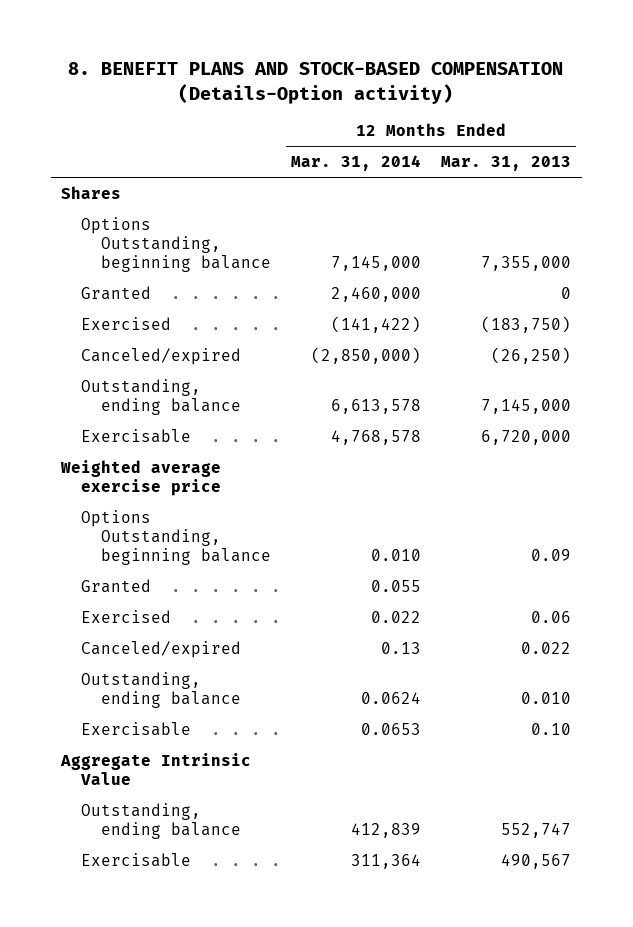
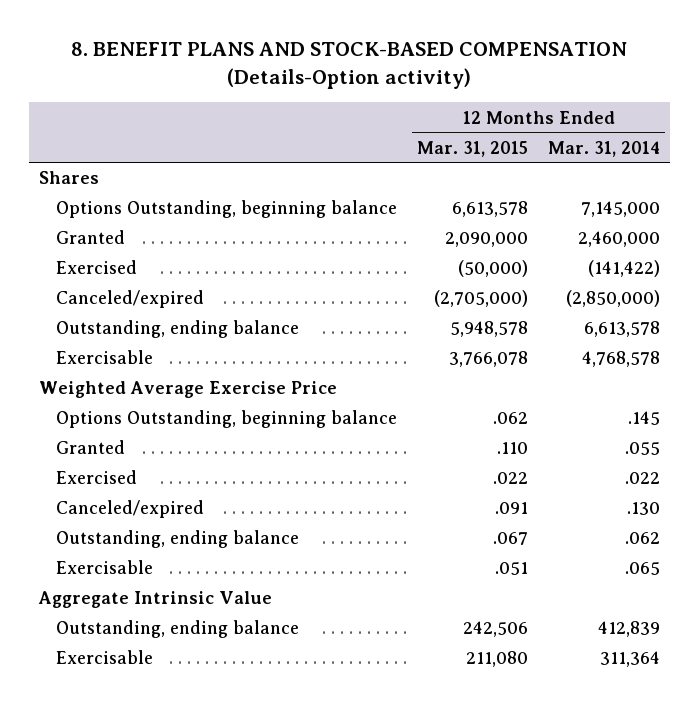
[441,156,572,172] Mar. 31, 2013 -> none
none -> [417,140,529,157] Mar. 31, 2015
[60,459,222,496] Weighted average exercise price -> [38,381,337,399] Weighted Average Exercise Price
[371,548,422,561] 0.010 -> [628,411,661,426] .145
[371,579,422,592] 0.055 -> [625,442,661,456] .055
[371,610,422,623] 0.022 -> [625,472,661,485] .022
[381,641,422,654] 0.13 -> [627,502,661,516] .130
[361,691,422,704] 0.0624 -> [625,532,661,545] .062
[361,722,422,735] 0.0653 -> [625,562,661,576] .065

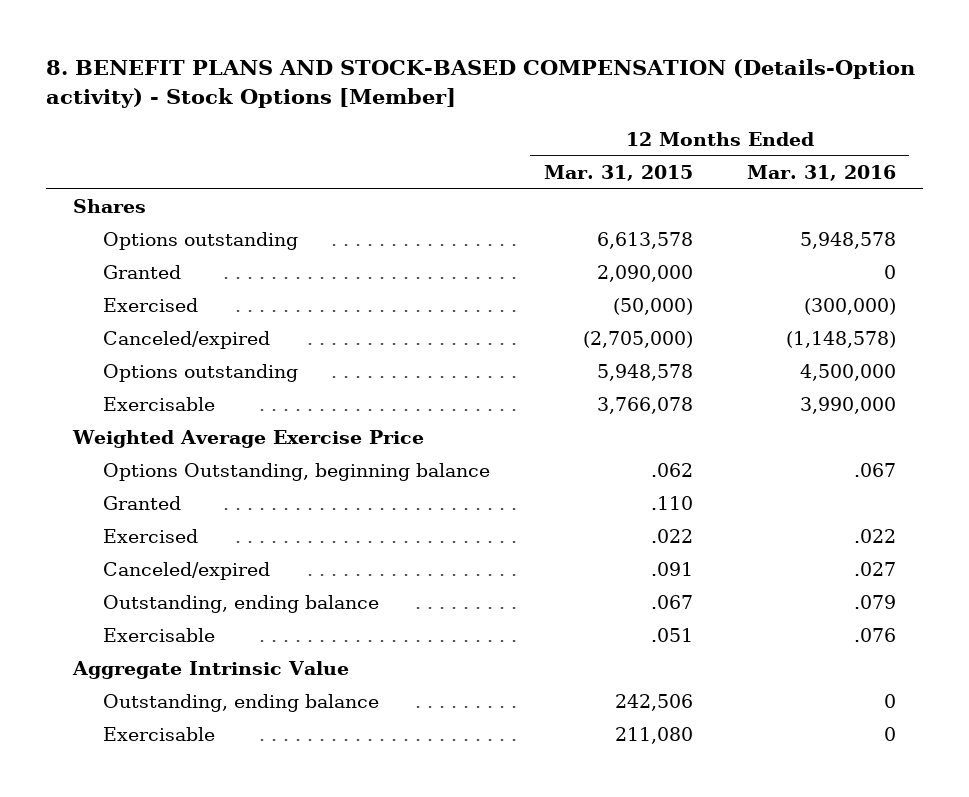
[71,42,628,90] 8. BENEFIT PLANS AND STOCK-BASED COMPENSATION (Details-Option activity) -> [46,59,916,108] 8. BENEFIT PLANS AND STOCK-BASED COMPENSATION (Details-Option activity) - Stock Options [Member]
[548,140,661,157] Mar. 31, 2014 -> none
none -> [746,164,896,181] Mar. 31, 2016
[56,200,398,219] Options Outstanding, beginning balance -> [102,232,298,251] Options outstanding
[56,320,300,339] Outstanding, ending balance -> [102,364,298,383] Options outstanding

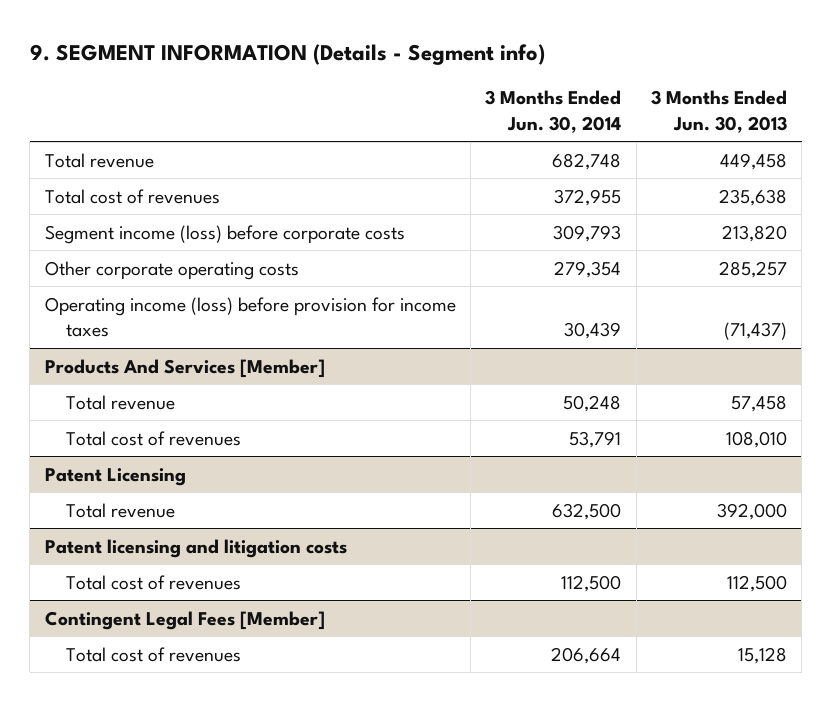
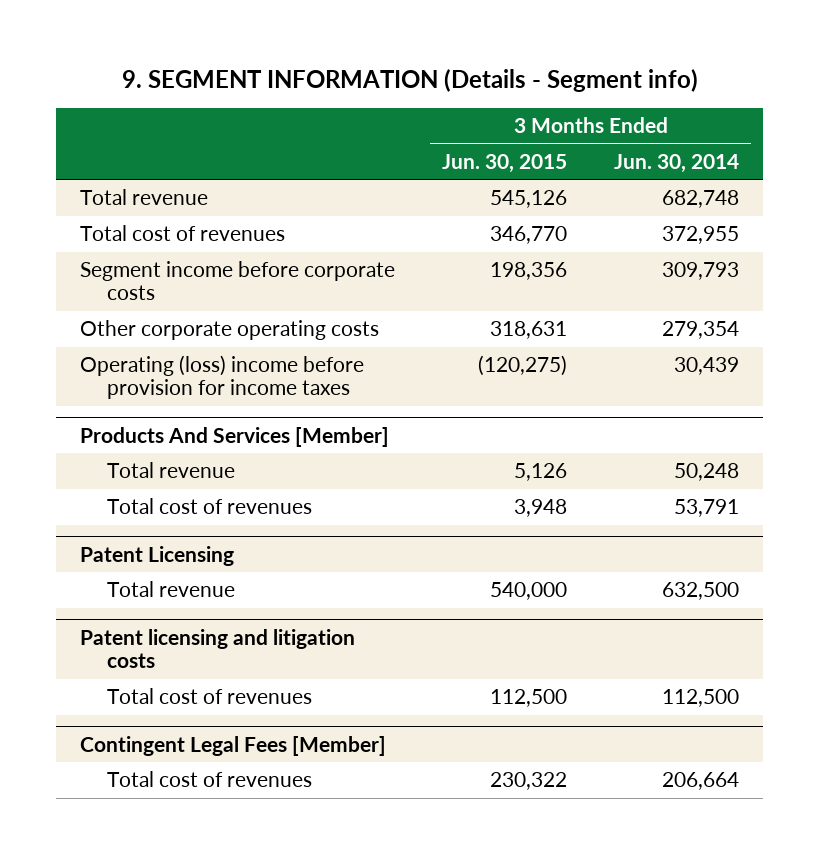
[650,90,787,133] 3 Months Ended Jun. 30, 2013 -> none
none -> [442,153,568,173] Jun. 30, 2015
[44,224,405,244] Segment income (loss) before corporate costs -> [79,261,395,301] Segment income before corporate costs
[44,296,456,337] Operating income (loss) before provision for income taxes -> [79,355,364,400] Operating (loss) income before provision for income taxes

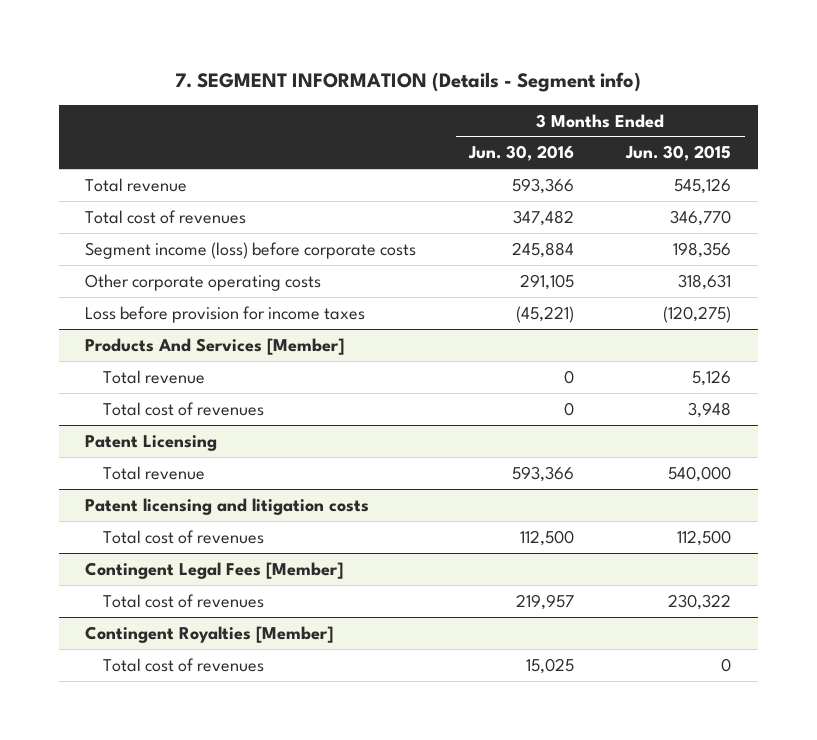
[121,68,698,92] 9. SEGMENT INFORMATION (Details - Segment info) -> [175,71,642,92] 7. SEGMENT INFORMATION (Details - Segment info)
[614,153,740,173] Jun. 30, 2014 -> none
none -> [467,145,574,162] Jun. 30, 2016
[79,261,395,301] Segment income before corporate costs -> [85,241,417,259] Segment income (loss) before corporate costs
[79,355,364,400] Operating (loss) income before provision for income taxes -> [85,305,366,323] Loss before provision for income taxes
none -> [85,625,334,643] Contingent Royalties [Member]
none -> [102,657,264,672] Total cost of revenues

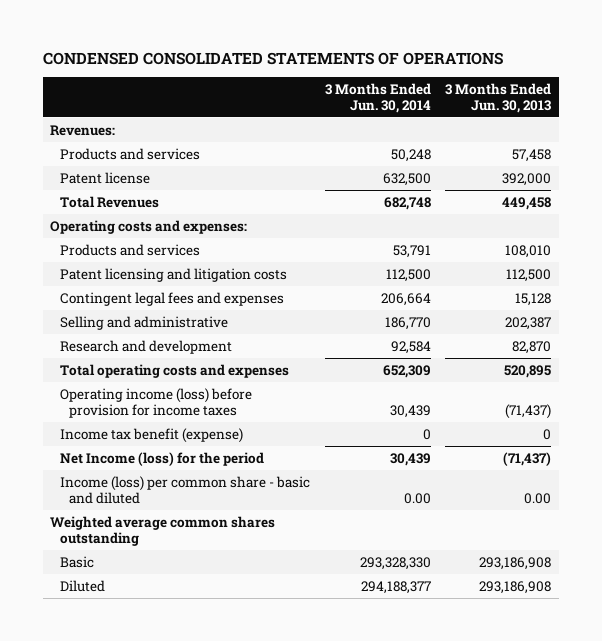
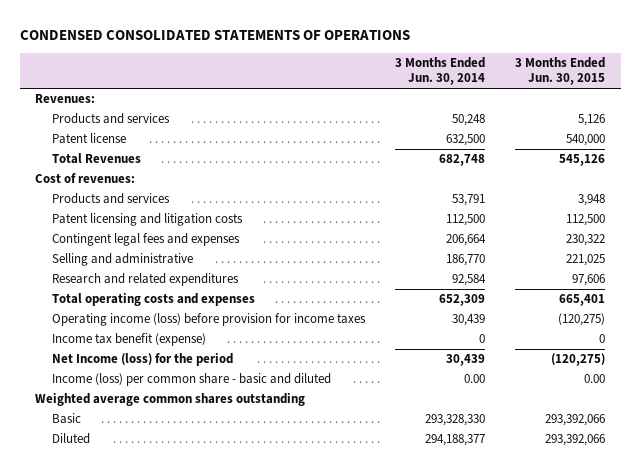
[445,82,552,113] 3 Months Ended Jun. 30, 2013 -> none
none -> [515,57,606,86] 3 Months Ended Jun. 30, 2015
[50,219,248,234] Operating costs and expenses: -> none
none -> [35,173,136,184] Cost of revenues:
[59,339,232,354] Research and development -> [51,273,239,287] Research and related expenditures

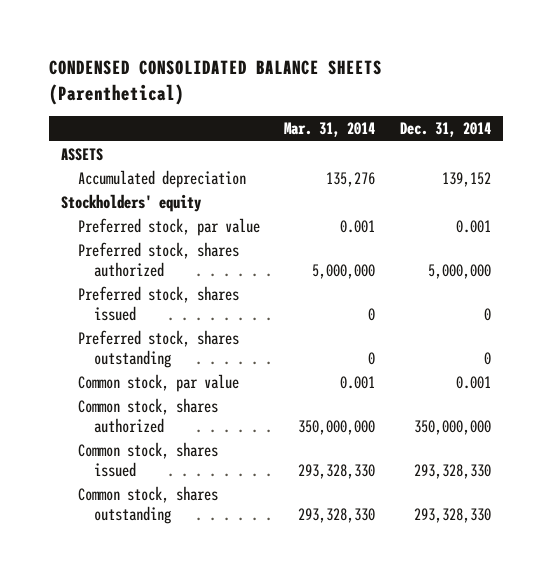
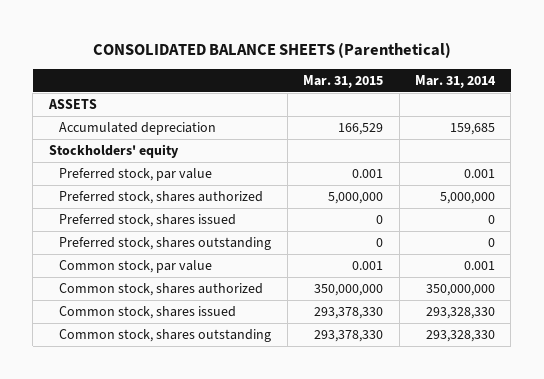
[48,60,382,105] CONDENSED CONSOLIDATED BALANCE SHEETS (Parenthetical) -> [92,41,451,58] CONSOLIDATED BALANCE SHEETS (Parenthetical)
[400,122,492,138] Dec. 31, 2014 -> none
none -> [303,74,384,88] Mar. 31, 2015
[326,171,376,187] 135,276 -> [450,122,496,135] 159,685

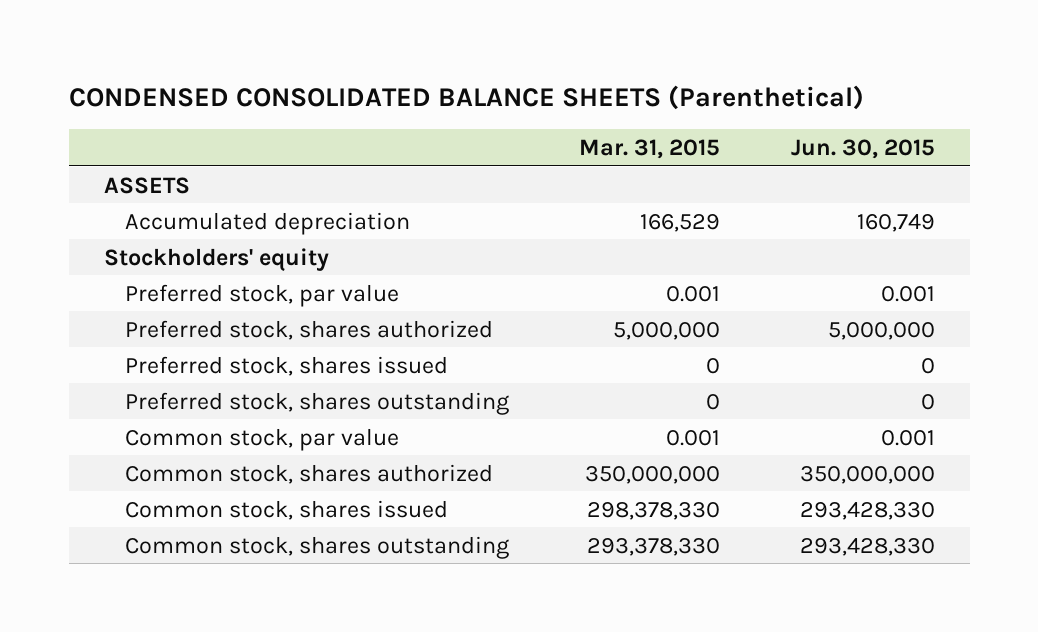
[92,41,451,58] CONSOLIDATED BALANCE SHEETS (Parenthetical) -> [68,84,864,110] CONDENSED CONSOLIDATED BALANCE SHEETS (Parenthetical)
[415,74,497,88] Mar. 31, 2014 -> none
none -> [790,138,935,159] Jun. 30, 2015
[314,306,384,319] 293,378,330 -> [587,501,721,520] 298,378,330

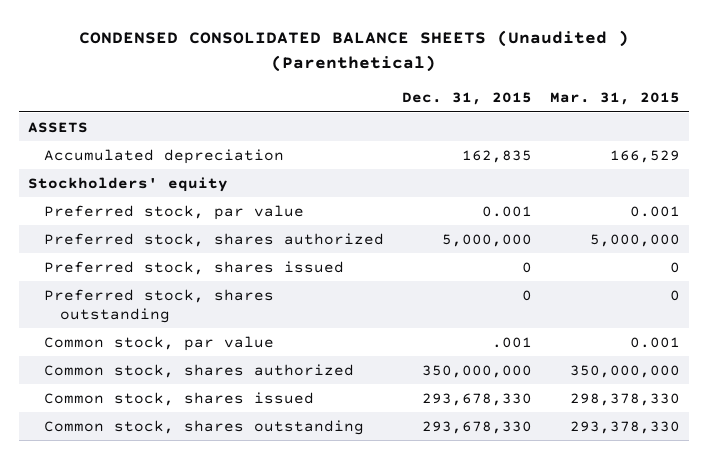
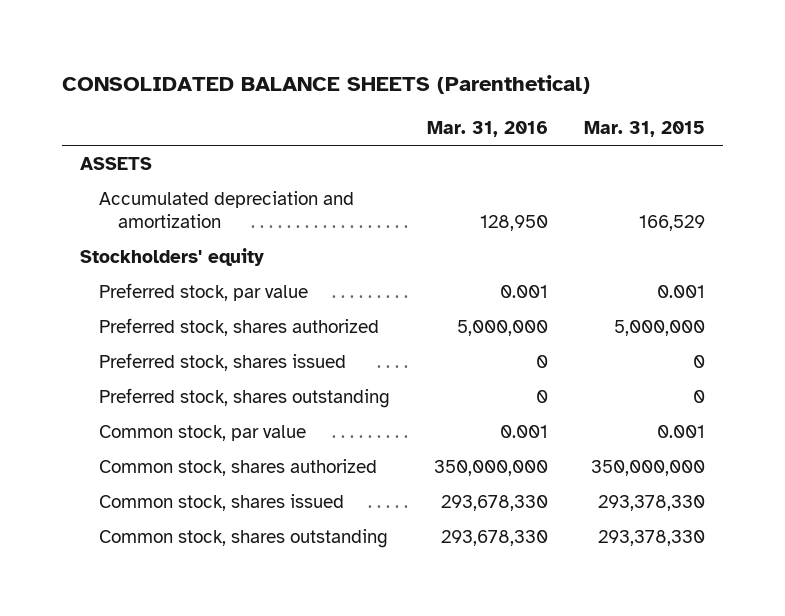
[78,30,629,72] CONDENSED CONSOLIDATED BALANCE SHEETS (Unaudited ) (Parenthetical) -> [61,74,590,94] CONSOLIDATED BALANCE SHEETS (Parenthetical)
[401,92,532,106] Dec. 31, 2015 -> none
none -> [426,120,548,137] Mar. 31, 2016
[43,148,284,164] Accumulated depreciation -> [98,191,354,228] Accumulated depreciation and amortization
[570,392,681,406] 298,378,330 -> [598,495,706,512] 293,378,330

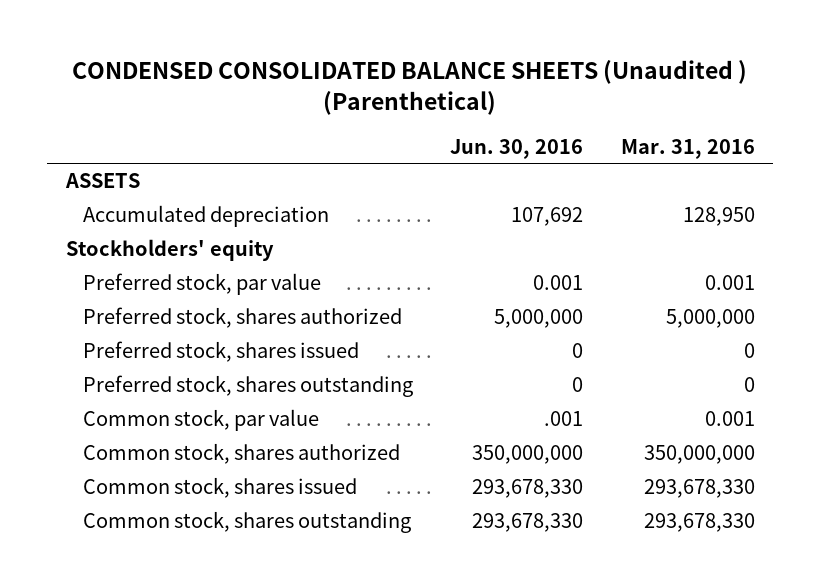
[61,74,590,94] CONSOLIDATED BALANCE SHEETS (Parenthetical) -> [72,59,748,115] CONDENSED CONSOLIDATED BALANCE SHEETS (Unaudited ) (Parenthetical)
[584,120,706,137] Mar. 31, 2015 -> none
none -> [450,138,584,159] Jun. 30, 2016
[98,191,354,228] Accumulated depreciation and amortization -> [83,205,330,228] Accumulated depreciation

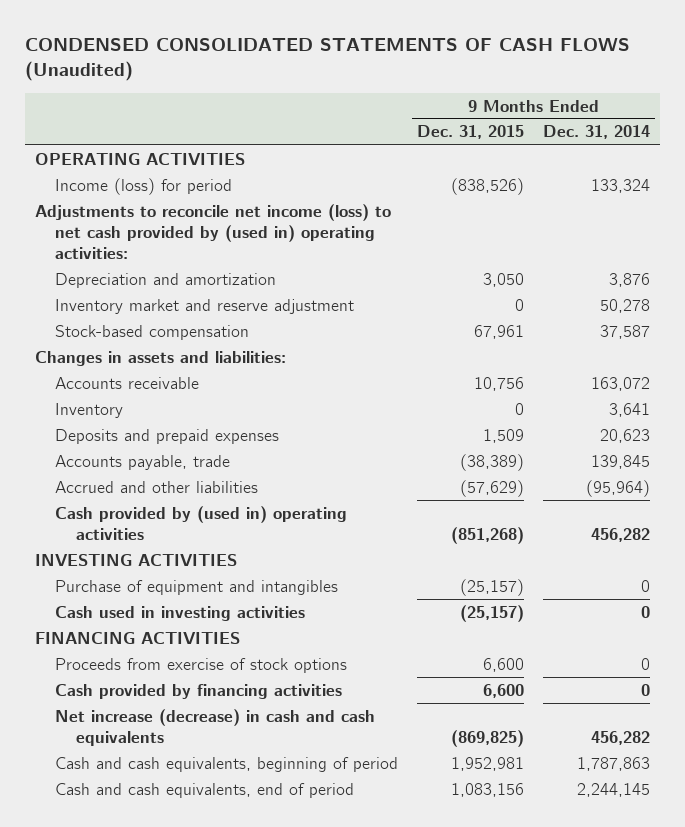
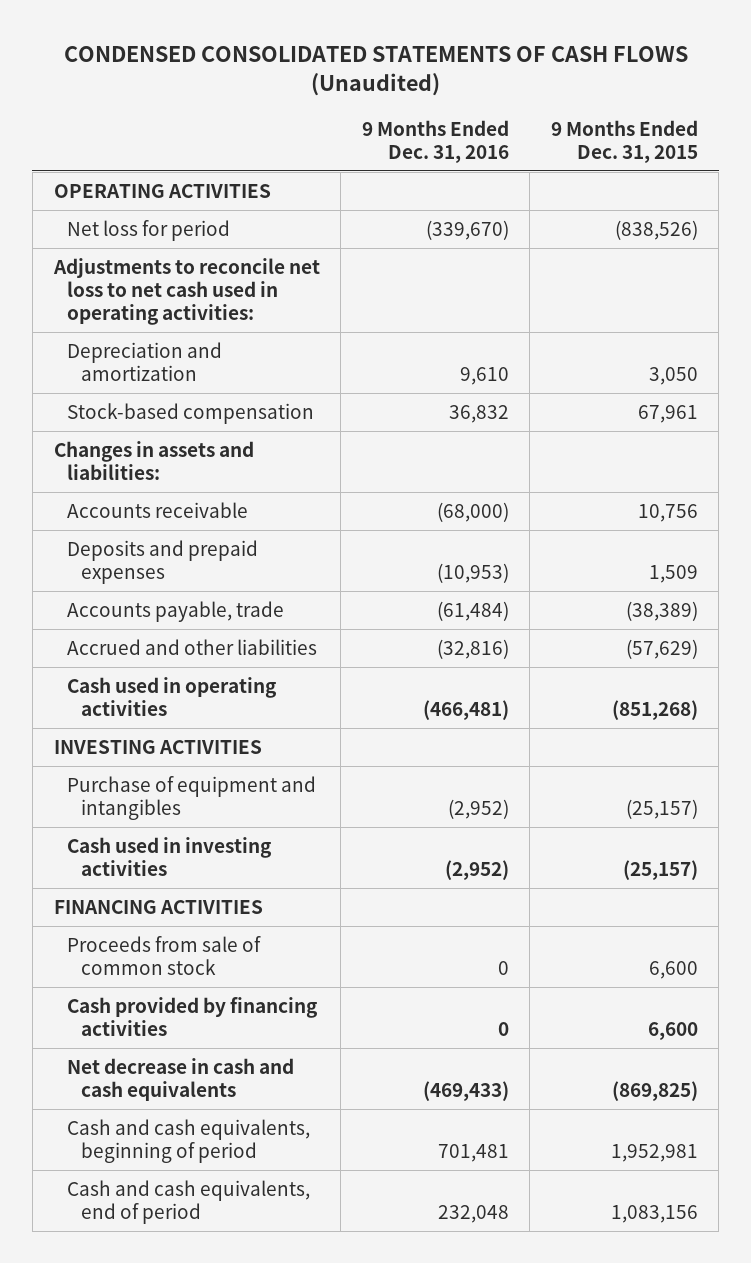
[543,125,651,140] Dec. 31, 2014 -> none
none -> [361,119,509,164] 9 Months Ended Dec. 31, 2016
[55,177,233,195] Income (loss) for period -> [67,219,231,241] Net loss for period
[34,203,391,259] Adjustments to reconcile net income (loss) to net cash provided by (used in) operating activities: -> [52,257,320,326] Adjustments to reconcile net loss to net cash used in operating activities:
[55,298,355,314] Inventory market and reserve adjustment -> none
[55,402,124,418] Inventory -> none
[55,505,348,540] Cash provided by (used in) operating activities -> [67,676,278,716] Cash used in operating activities
[55,657,348,673] Proceeds from exercise of stock options -> [67,935,262,975] Proceeds from sale of common stock
[55,708,376,746] Net increase (decrease) in cash and cash equivalents -> [67,1057,295,1101] Net decrease in cash and cash equivalents

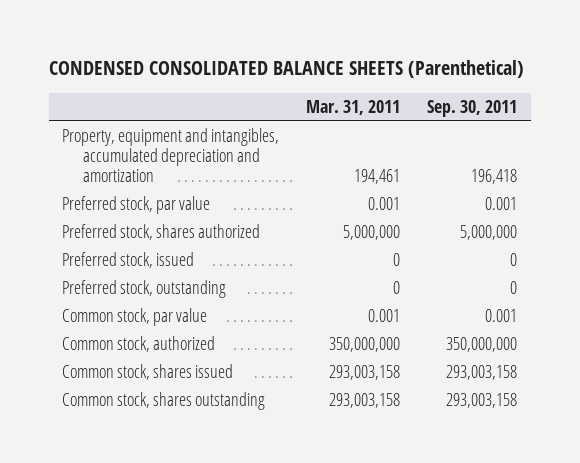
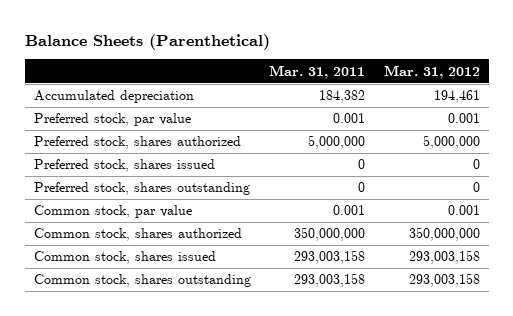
[48,60,524,79] CONDENSED CONSOLIDATED BALANCE SHEETS (Parenthetical) -> [24,33,270,50] Balance Sheets (Parenthetical)
[427,99,518,117] Sep. 30, 2011 -> none
none -> [383,64,480,79] Mar. 31, 2012
[62,128,280,183] Property, equipment and intangibles, accumulated depreciation and amortization -> [33,90,194,104] Accumulated depreciation
[354,169,401,185] 194,461 -> [319,90,366,104] 184,382
[62,252,195,269] Preferred stock, issued -> [33,159,215,173] Preferred stock, shares issued
[62,280,227,299] Preferred stock, outstanding -> [33,182,250,196] Preferred stock, shares outstanding
[62,336,216,353] Common stock, authorized -> [33,228,242,242] Common stock, shares authorized

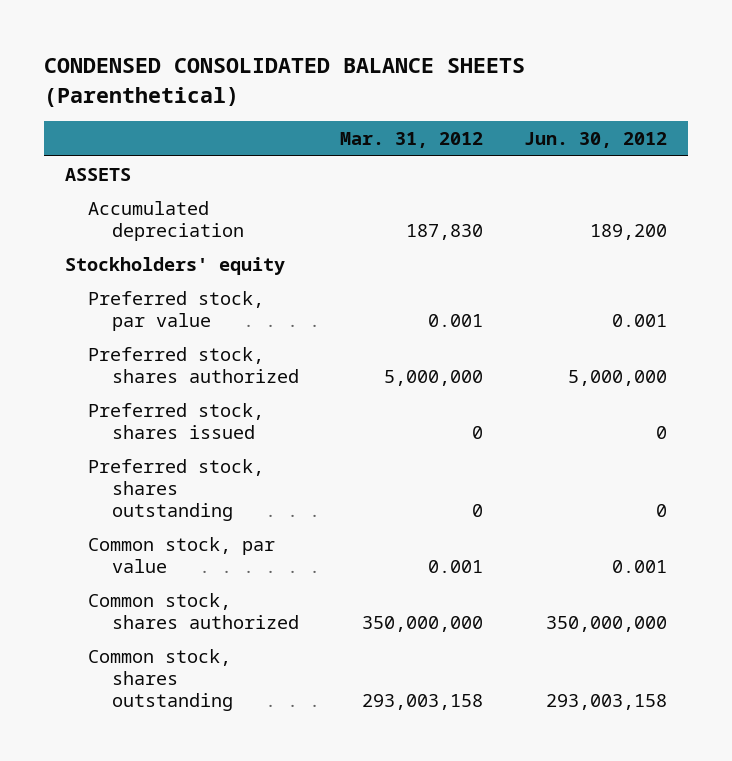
[24,33,270,50] Balance Sheets (Parenthetical) -> [44,58,526,107] CONDENSED CONSOLIDATED BALANCE SHEETS (Parenthetical)
[269,64,366,79] Mar. 31, 2011 -> none
none -> [524,132,668,149] Jun. 30, 2012
none -> [64,167,131,181] ASSETS
[433,90,480,104] 194,461 -> [406,223,484,240] 187,830
none -> [64,256,285,275] Stockholders' equity
[33,251,216,265] Common stock, shares issued -> none

